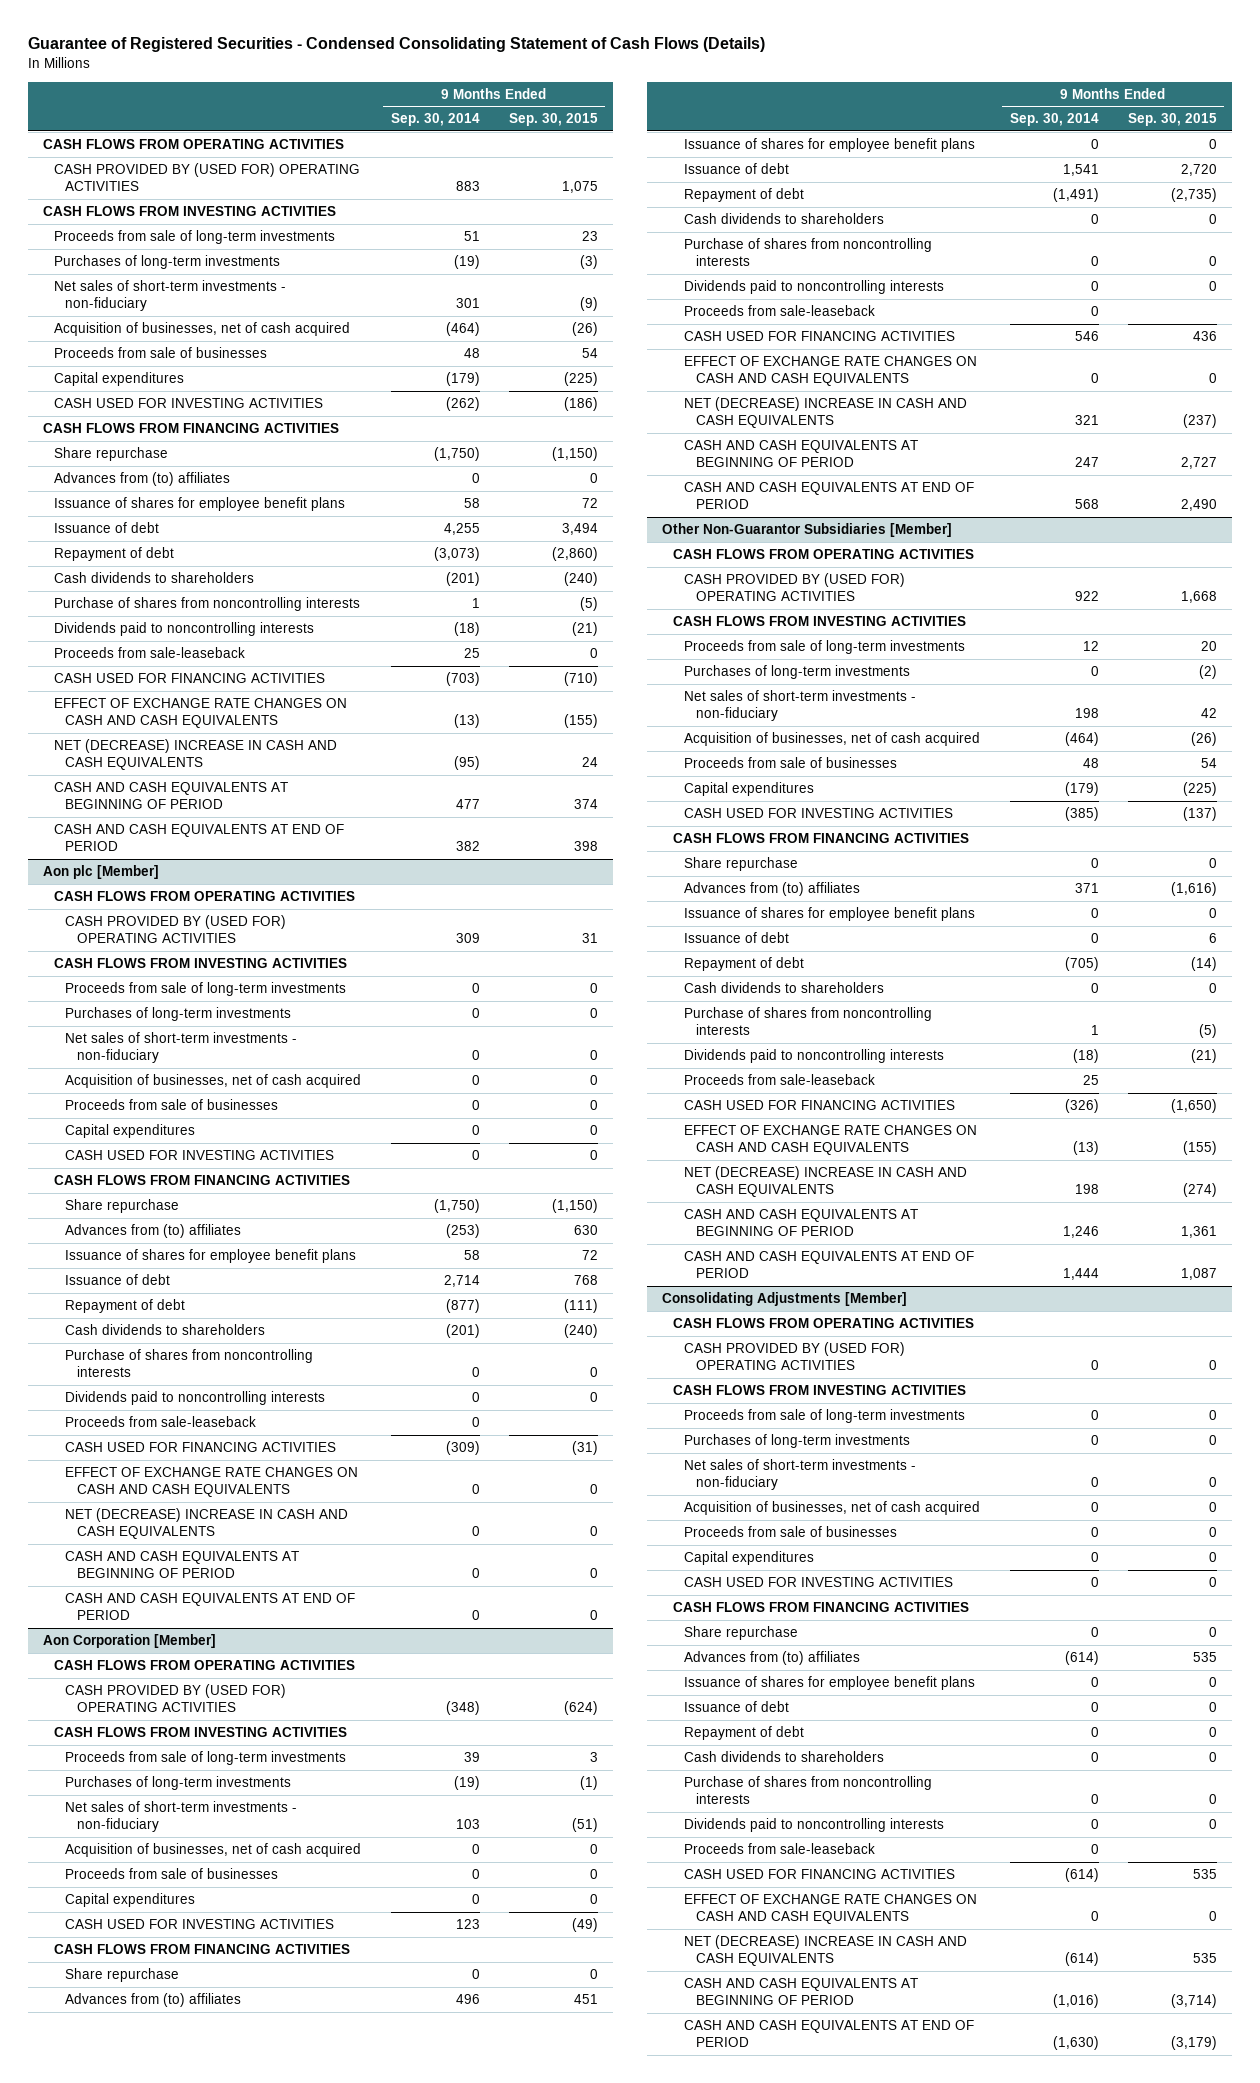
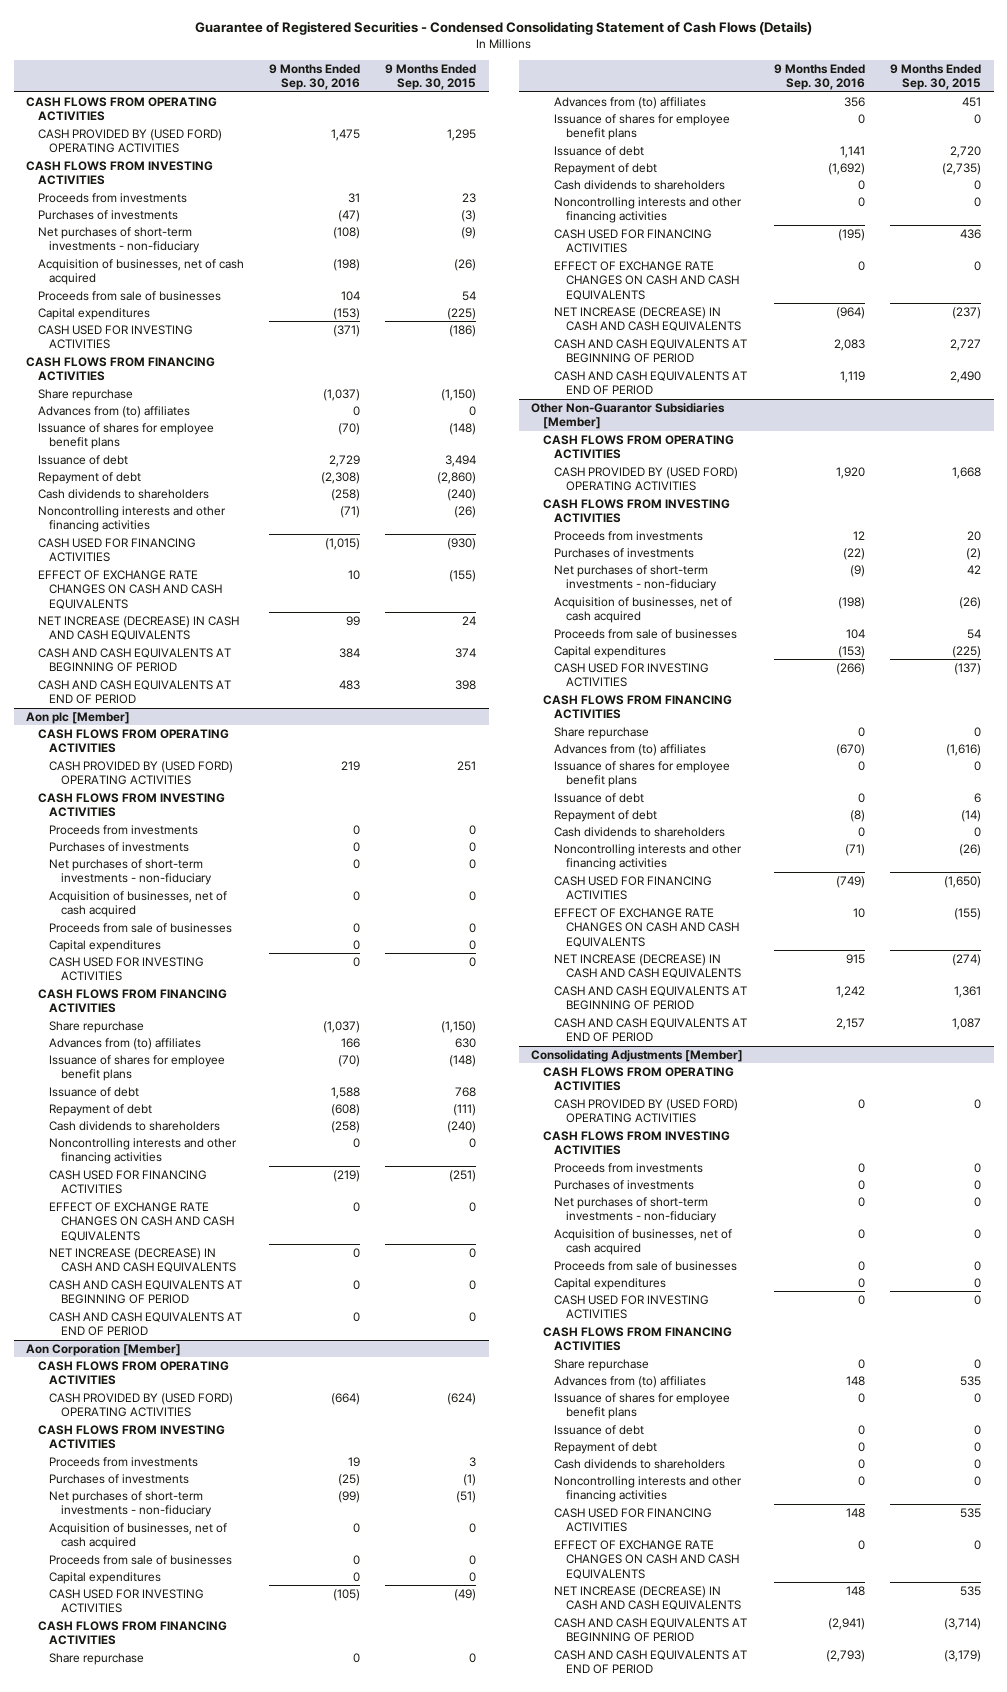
[390,113,480,127] Sep. 30, 2014 -> none
none -> [268,64,360,91] 9 Months Ended Sep. 30, 2016
[54,163,361,192] CASH PROVIDED BY (USED FOR) OPERATING ACTIVITIES -> [37,128,222,154] CASH PROVIDED BY (USED FORD) OPERATING ACTIVITIES
[562,181,599,194] 1,075 -> [447,128,477,141] 1,295
[54,230,336,245] Proceeds from sale of long-term investments -> [37,192,187,203] Proceeds from investments
[54,255,281,270] Purchases of long-term investments -> [37,209,178,220] Purchases of investments
[54,280,287,312] Net sales of short-term investments - non-fiduciary -> [37,226,201,254] Net purchases of short-term investments - non-fiduciary
[582,498,599,509] 72 -> [449,422,477,435] (148)
[54,622,315,637] Dividends paid to noncontrolling interests -> none
[54,647,246,659] Proceeds from sale-leaseback -> none
[54,597,361,612] Purchase of shares from noncontrolling interests -> [37,505,226,533] Noncontrolling interests and other financing activities
[580,597,599,612] (5) -> [454,505,477,518] (26)
[564,672,599,687] (710) -> [447,537,477,550] (930)
[54,739,338,771] NET (DECREASE) INCREASE IN CASH AND CASH EQUIVALENTS -> [37,615,239,641] NET INCREASE (DECREASE) IN CASH AND CASH EQUIVALENTS
[65,915,287,944] CASH PROVIDED BY (USED FOR) OPERATING ACTIVITIES -> [49,760,234,786] CASH PROVIDED BY (USED FORD) OPERATING ACTIVITIES
[582,933,599,944] 31 -> [457,760,477,771] 251
[65,982,347,997] Proceeds from sale of long-term investments -> [49,824,199,835] Proceeds from investments
[65,1007,292,1022] Purchases of long-term investments -> [49,841,190,852] Purchases of investments
[65,1032,298,1064] Net sales of short-term investments - non-fiduciary -> [49,858,212,886] Net purchases of short-term investments - non-fiduciary
[582,1250,599,1261] 72 -> [449,1054,477,1067] (148)
[65,1391,326,1406] Dividends paid to noncontrolling interests -> none
[65,1416,257,1428] Proceeds from sale-leaseback -> none
[65,1349,314,1378] Purchase of shares from noncontrolling interests -> [49,1137,238,1165] Noncontrolling interests and other financing activities
[572,1441,599,1456] (31) -> [449,1169,477,1182] (251)
[65,1508,349,1540] NET (DECREASE) INCREASE IN CASH AND CASH EQUIVALENTS -> [49,1247,236,1273] NET INCREASE (DECREASE) IN CASH AND CASH EQUIVALENTS
[65,1684,287,1713] CASH PROVIDED BY (USED FOR) OPERATING ACTIVITIES -> [49,1392,234,1418] CASH PROVIDED BY (USED FORD) OPERATING ACTIVITIES
[65,1751,347,1766] Proceeds from sale of long-term investments -> [49,1456,199,1467] Proceeds from investments
[65,1776,292,1791] Purchases of long-term investments -> [49,1473,190,1484] Purchases of investments
[65,1801,298,1833] Net sales of short-term investments - non-fiduciary -> [49,1490,212,1518] Net purchases of short-term investments - non-fiduciary
[684,280,945,295] Dividends paid to noncontrolling interests -> none
[684,305,876,317] Proceeds from sale-leaseback -> none
[684,238,933,267] Purchase of shares from noncontrolling interests -> [554,196,743,224] Noncontrolling interests and other financing activities
[684,397,968,429] NET (DECREASE) INCREASE IN CASH AND CASH EQUIVALENTS -> [554,306,741,332] NET INCREASE (DECREASE) IN CASH AND CASH EQUIVALENTS
[684,573,906,602] CASH PROVIDED BY (USED FOR) OPERATING ACTIVITIES -> [554,466,739,492] CASH PROVIDED BY (USED FORD) OPERATING ACTIVITIES
[684,640,966,655] Proceeds from sale of long-term investments -> [554,530,704,541] Proceeds from investments
[684,665,911,680] Purchases of long-term investments -> [554,547,695,558] Purchases of investments
[684,690,917,722] Net sales of short-term investments - non-fiduciary -> [554,564,717,592] Net purchases of short-term investments - non-fiduciary
[684,1049,945,1064] Dividends paid to noncontrolling interests -> none
[684,1074,876,1086] Proceeds from sale-leaseback -> none
[684,1007,933,1036] Purchase of shares from noncontrolling interests -> [554,843,743,871] Noncontrolling interests and other financing activities
[1199,1024,1218,1039] (5) -> [959,843,982,856] (26)
[684,1166,968,1198] NET (DECREASE) INCREASE IN CASH AND CASH EQUIVALENTS -> [554,953,741,979] NET INCREASE (DECREASE) IN CASH AND CASH EQUIVALENTS
[684,1342,906,1371] CASH PROVIDED BY (USED FOR) OPERATING ACTIVITIES -> [554,1098,739,1124] CASH PROVIDED BY (USED FORD) OPERATING ACTIVITIES
[684,1409,966,1424] Proceeds from sale of long-term investments -> [554,1162,704,1173] Proceeds from investments
[684,1434,911,1449] Purchases of long-term investments -> [554,1179,695,1190] Purchases of investments
[684,1459,917,1491] Net sales of short-term investments - non-fiduciary -> [554,1196,717,1224] Net purchases of short-term investments - non-fiduciary
[684,1818,945,1833] Dividends paid to noncontrolling interests -> none
[684,1843,876,1855] Proceeds from sale-leaseback -> none
[684,1776,933,1805] Purchase of shares from noncontrolling interests -> [554,1475,743,1503] Noncontrolling interests and other financing activities
[684,1935,968,1967] NET (DECREASE) INCREASE IN CASH AND CASH EQUIVALENTS -> [554,1585,741,1611] NET INCREASE (DECREASE) IN CASH AND CASH EQUIVALENTS

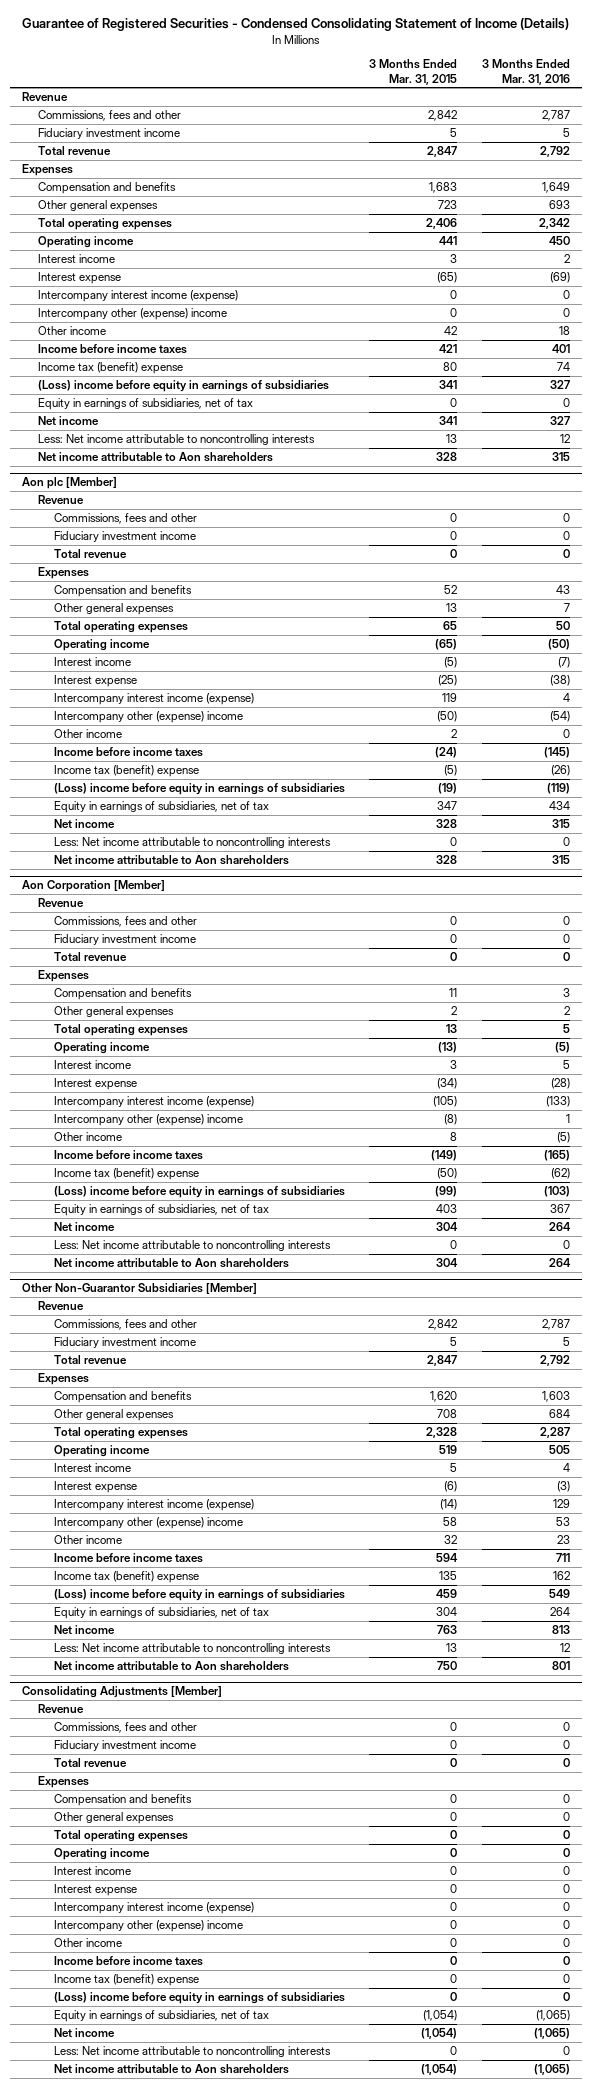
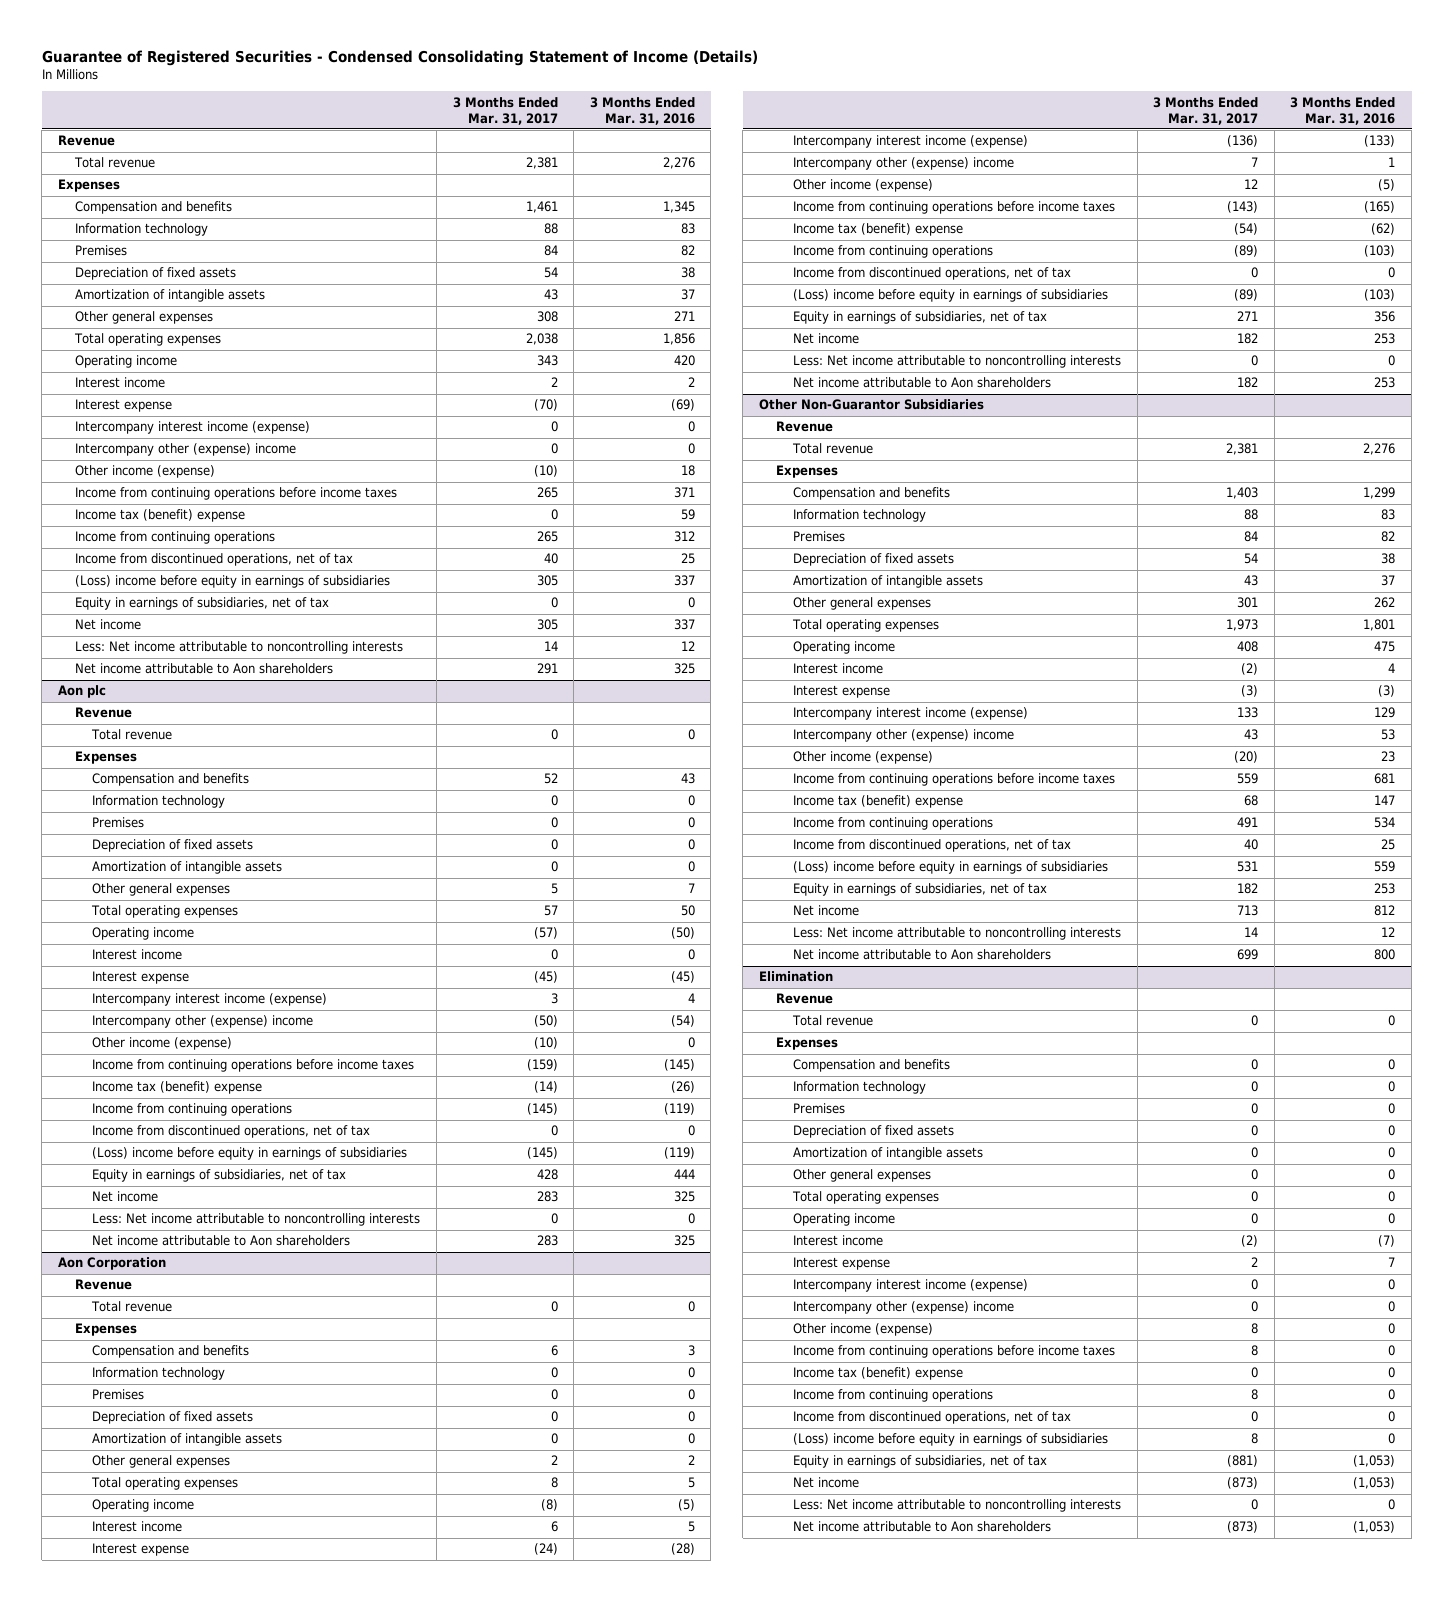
[369,59,458,85] 3 Months Ended Mar. 31, 2015 -> none
none -> [452,96,558,125] 3 Months Ended Mar. 31, 2017
[38,110,182,122] Commissions, fees and other -> none
[38,128,181,140] Fiduciary investment income -> none
[539,146,570,158] 2,792 -> [662,157,695,170] 2,276
[541,182,570,194] 1,649 -> [662,201,695,214] 1,345
none -> [75,223,209,237] Information technology
none -> [75,245,128,257] Premises
none -> [75,267,237,281] Depreciation of fixed assets
none -> [75,289,266,303] Amortization of intangible assets
[548,200,570,210] 693 -> [673,311,695,322] 271
[538,218,570,230] 2,342 -> [662,333,695,346] 1,856
[548,236,570,246] 450 -> [673,355,695,367] 420
[38,326,107,336] Other income -> [75,465,216,479] Other income (expense)
[38,344,188,355] Income before income taxes -> [75,487,398,501] Income from continuing operations before income taxes
[551,344,570,354] 401 -> [673,487,695,499] 371
[556,362,570,372] 74 -> [680,509,695,521] 59
none -> [75,531,276,545] Income from continuing operations
none -> [75,553,354,567] Income from discontinued operations, net of tax
[549,380,570,390] 327 -> [673,575,695,587] 337
[549,416,570,426] 327 -> [673,619,695,631] 337
[551,452,570,462] 315 -> [673,663,695,675] 325
[22,477,118,490] Aon plc [Member] -> [58,685,107,699] Aon plc
[54,513,198,525] Commissions, fees and other -> none
[54,531,197,543] Fiduciary investment income -> none
none -> [92,795,226,809] Information technology
none -> [92,817,145,829] Premises
none -> [92,839,254,853] Depreciation of fixed assets
none -> [92,861,283,875] Amortization of intangible assets
[557,657,570,669] (7) -> [687,949,695,961] 0
[549,675,570,687] (38) -> [670,971,695,984] (45)
[54,729,123,739] Other income -> [92,1037,233,1051] Other income (expense)
[54,747,204,758] Income before income taxes -> [92,1059,415,1073] Income from continuing operations before income taxes
none -> [92,1103,293,1117] Income from continuing operations
none -> [92,1125,371,1139] Income from discontinued operations, net of tax
[548,801,570,811] 434 -> [673,1169,695,1180] 444
[551,819,570,829] 315 -> [673,1191,695,1203] 325
[551,855,570,865] 315 -> [673,1235,695,1247] 325
[22,880,166,893] Aon Corporation [Member] -> [58,1257,167,1271] Aon Corporation
[54,916,198,928] Commissions, fees and other -> none
[54,934,197,946] Fiduciary investment income -> none
none -> [92,1367,226,1381] Information technology
none -> [92,1389,145,1401] Premises
none -> [92,1411,254,1425] Depreciation of fixed assets
none -> [92,1433,283,1447] Amortization of intangible assets
[54,1132,123,1142] Other income -> [792,179,933,193] Other income (expense)
[54,1150,204,1161] Income before income taxes -> [792,201,1115,215] Income from continuing operations before income taxes
none -> [792,245,993,259] Income from continuing operations
none -> [792,267,1071,281] Income from discontinued operations, net of tax
[549,1204,570,1214] 367 -> [1374,311,1396,323] 356
[548,1222,571,1232] 264 -> [1374,333,1396,345] 253
[548,1258,571,1268] 264 -> [1374,377,1396,389] 253
[22,1283,258,1295] Other Non-Guarantor Subsidiaries [Member] -> [758,399,984,411] Other Non-Guarantor Subsidiaries
[54,1319,198,1331] Commissions, fees and other -> none
[54,1337,197,1349] Fiduciary investment income -> none
[539,1355,570,1367] 2,792 -> [1363,443,1396,456] 2,276
[541,1391,570,1403] 1,603 -> [1363,487,1396,500] 1,299
none -> [792,509,926,523] Information technology
none -> [792,531,845,543] Premises
none -> [792,553,954,567] Depreciation of fixed assets
none -> [792,575,983,589] Amortization of intangible assets
[548,1409,570,1419] 684 -> [1374,597,1396,609] 262
[539,1427,570,1439] 2,287 -> [1363,619,1396,632] 1,801
[548,1445,570,1455] 505 -> [1374,641,1396,653] 475
[54,1535,123,1545] Other income -> [792,751,933,765] Other income (expense)
[54,1553,204,1564] Income before income taxes -> [792,773,1115,787] Income from continuing operations before income taxes
[555,1553,570,1563] 711 -> [1374,773,1396,785] 681
[552,1571,570,1581] 162 -> [1374,795,1396,806] 147
none -> [792,817,993,831] Income from continuing operations
none -> [792,839,1071,853] Income from discontinued operations, net of tax
[548,1589,570,1599] 549 -> [1374,861,1396,873] 559
[549,1607,570,1617] 264 -> [1374,883,1396,895] 253
[551,1625,570,1635] 813 -> [1374,905,1396,917] 812
[22,1686,223,1699] Consolidating Adjustments [Member] -> none
[551,1661,570,1671] 801 -> [1374,949,1396,961] 800
none -> [758,971,833,983] Elimination
[54,1722,198,1734] Commissions, fees and other -> none
[54,1740,197,1752] Fiduciary investment income -> none
none -> [792,1081,926,1095] Information technology
none -> [792,1103,845,1115] Premises
none -> [792,1125,954,1139] Depreciation of fixed assets
none -> [792,1147,983,1161] Amortization of intangible assets
[562,1866,570,1876] 0 -> [1378,1235,1396,1248] (7)
[562,1884,570,1894] 0 -> [1388,1257,1396,1268] 7
[54,1938,123,1948] Other income -> [792,1323,933,1337] Other income (expense)
[54,1956,204,1967] Income before income taxes -> [792,1345,1115,1359] Income from continuing operations before income taxes
none -> [792,1389,993,1403] Income from continuing operations
none -> [792,1411,1071,1425] Income from discontinued operations, net of tax
[535,2010,570,2022] (1,065) -> [1353,1455,1396,1468] (1,053)
[533,2028,570,2040] (1,065) -> [1353,1477,1396,1490] (1,053)
[533,2064,570,2076] (1,065) -> [1353,1521,1396,1534] (1,053)

